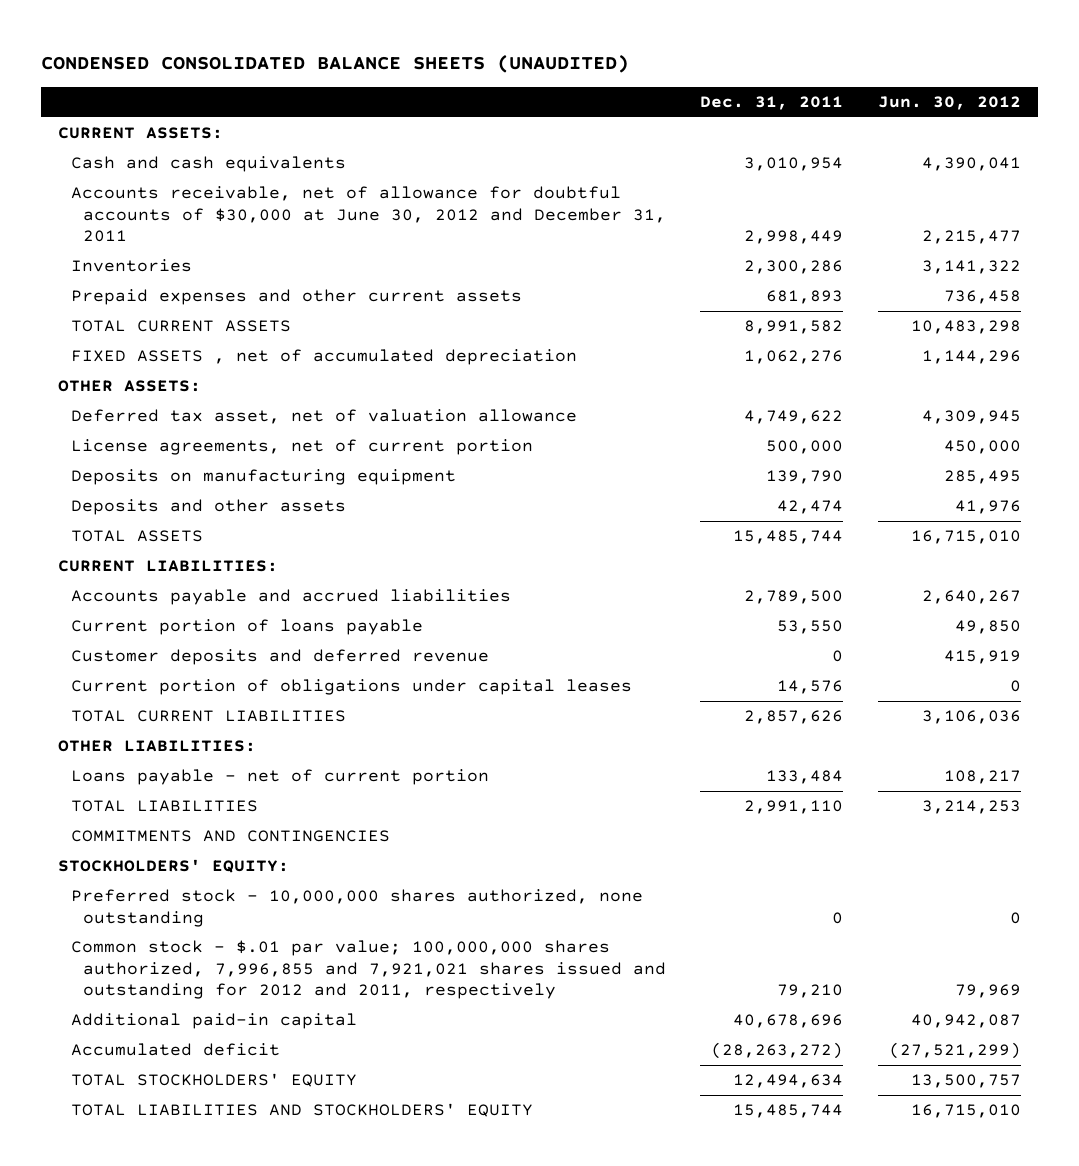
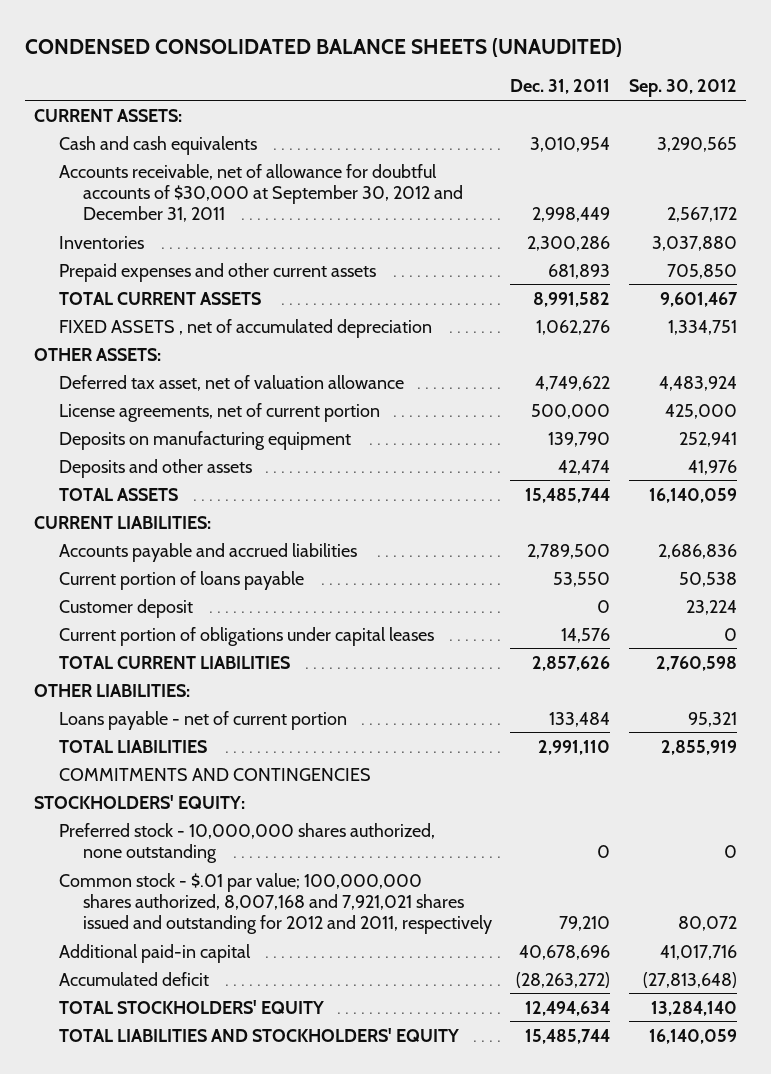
[877,95,1021,110] Jun. 30, 2012 -> none
none -> [628,79,737,98] Sep. 30, 2012
[70,186,667,242] Accounts receivable, net of allowance for doubtful accounts of $30,000 at June 30, 2012 and December 31, 2011 -> [58,163,464,223] Accounts receivable, net of allowance for doubtful accounts of $30,000 at September 30, 2012 and December 31, 2011
[70,649,489,666] Customer deposits and deferred revenue -> none
none -> [58,598,193,618] Customer deposit
[70,940,667,999] Common stock - $.01 par value; 100,000,000 shares authorized, 7,996,855 and 7,921,021 shares issued and outstanding for 2012 and 2011, respectively -> [58,872,493,935] Common stock - $.01 par value; 100,000,000 shares authorized, 8,007,168 and 7,921,021 shares issued and outstanding for 2012 and 2011, respectively

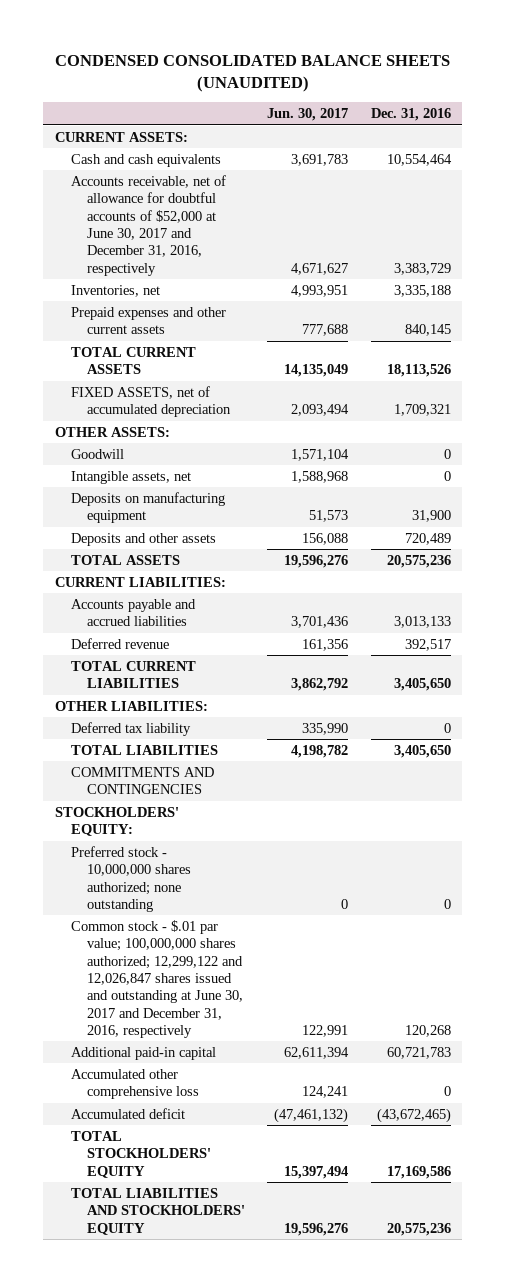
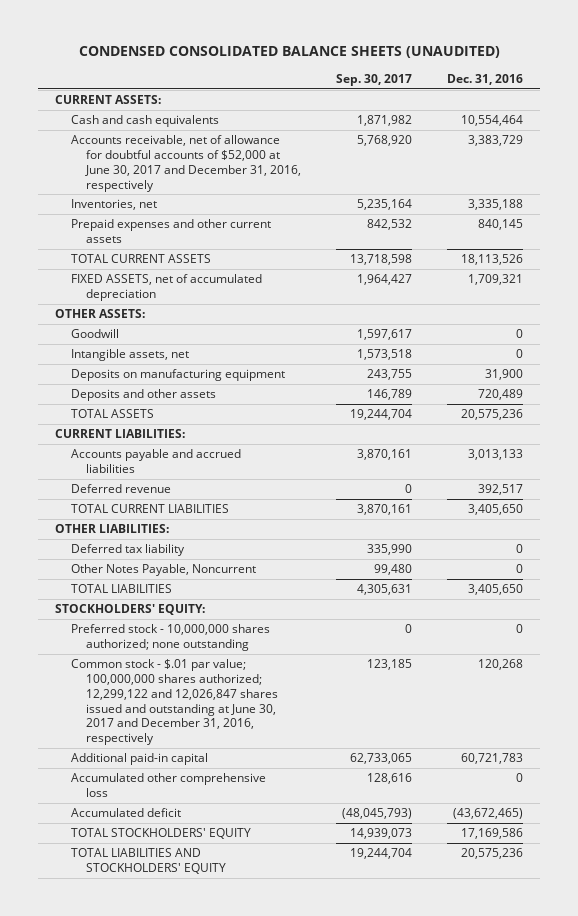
[267,108,349,122] Jun. 30, 2017 -> none
none -> [335,73,412,86] Sep. 30, 2017
none -> [70,564,256,577] Other Notes Payable, Noncurrent
[70,766,214,795] COMMITMENTS AND CONTINGENCIES -> none

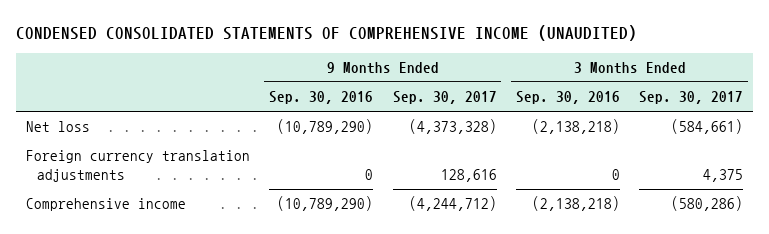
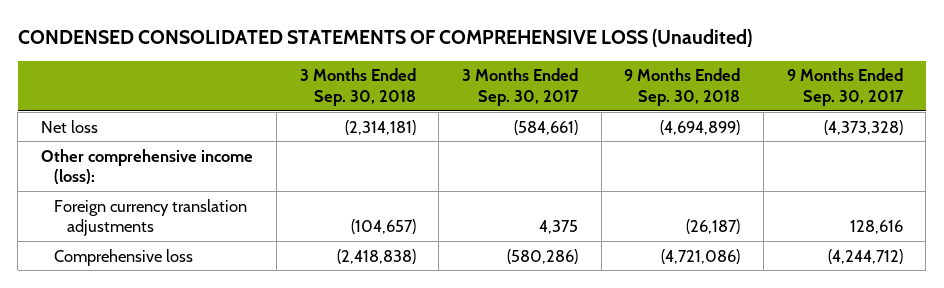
[15,25,637,42] CONDENSED CONSOLIDATED STATEMENTS OF COMPREHENSIVE INCOME (UNAUDITED) -> [17,28,752,47] CONDENSED CONSOLIDATED STATEMENTS OF COMPREHENSIVE LOSS (Unaudited)
[269,91,374,105] Sep. 30, 2016 -> none
[515,91,620,105] Sep. 30, 2016 -> none
none -> [299,68,416,106] 3 Months Ended Sep. 30, 2018
none -> [624,68,741,106] 9 Months Ended Sep. 30, 2018
none -> [41,148,254,185] Other comprehensive income (loss):
[25,198,186,212] Comprehensive income -> [54,248,194,266] Comprehensive loss

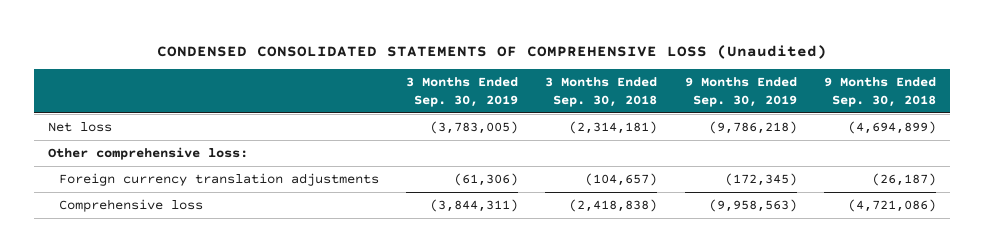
[461,68,579,106] 3 Months Ended Sep. 30, 2017 -> none
[786,68,904,106] 9 Months Ended Sep. 30, 2017 -> none
none -> [405,77,518,108] 3 Months Ended Sep. 30, 2019
none -> [684,77,797,108] 9 Months Ended Sep. 30, 2019
[41,148,254,185] Other comprehensive income (loss): -> [47,146,248,160] Other comprehensive loss:

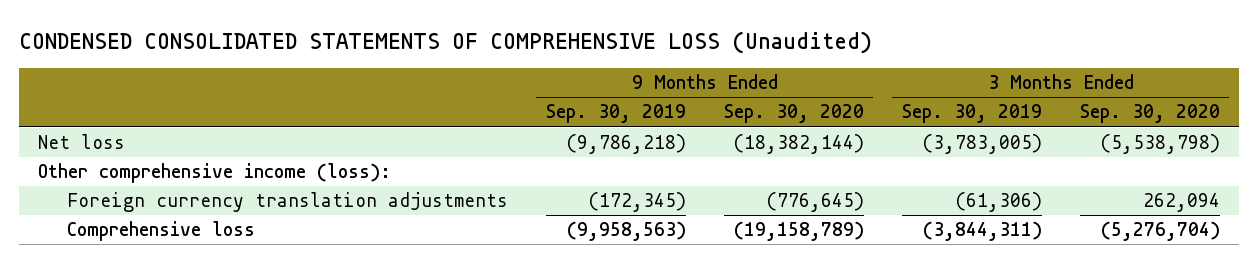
[545,77,658,108] 3 Months Ended Sep. 30, 2018 -> none
[824,77,937,108] 9 Months Ended Sep. 30, 2018 -> none
none -> [723,104,864,124] Sep. 30, 2020
none -> [1079,104,1220,124] Sep. 30, 2020
[47,146,248,160] Other comprehensive loss: -> [38,163,392,184] Other comprehensive income (loss):

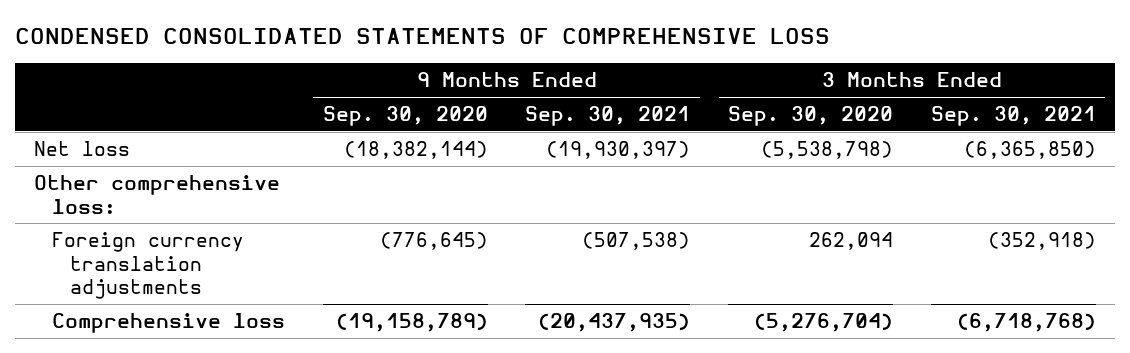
[19,30,873,54] CONDENSED CONSOLIDATED STATEMENTS OF COMPREHENSIVE LOSS (Unaudited) -> [15,28,831,45] CONDENSED CONSOLIDATED STATEMENTS OF COMPREHENSIVE LOSS
[545,104,686,124] Sep. 30, 2019 -> none
[901,104,1042,124] Sep. 30, 2019 -> none
none -> [525,106,691,127] Sep. 30, 2021
none -> [930,106,1096,127] Sep. 30, 2021
[38,163,392,184] Other comprehensive income (loss): -> [34,175,281,214] Other comprehensive loss:

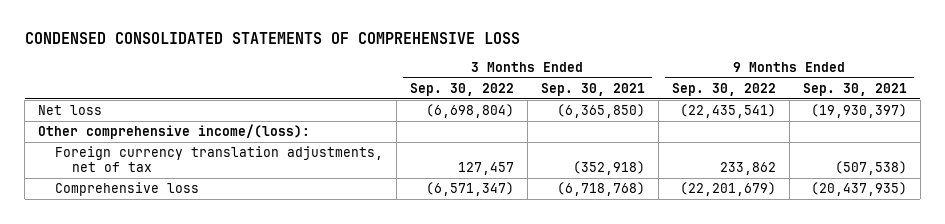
[322,106,488,127] Sep. 30, 2020 -> none
[728,106,894,127] Sep. 30, 2020 -> none
none -> [409,83,514,97] Sep. 30, 2022
none -> [671,83,776,97] Sep. 30, 2022
[34,175,281,214] Other comprehensive loss: -> [38,124,311,140] Other comprehensive income/(loss):
[51,232,244,300] Foreign currency translation adjustments -> [54,146,383,172] Foreign currency translation adjustments, net of tax

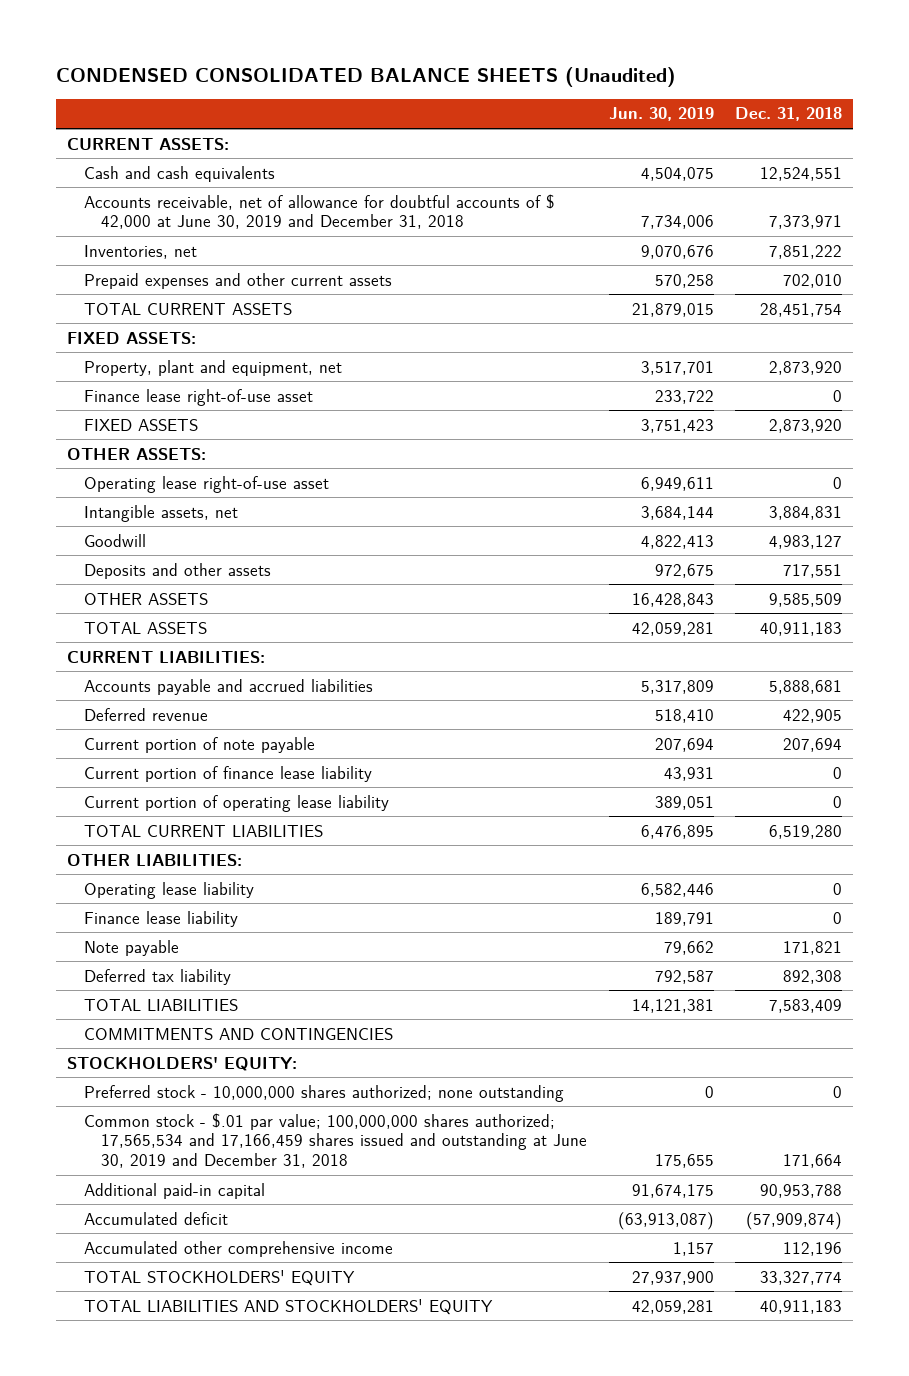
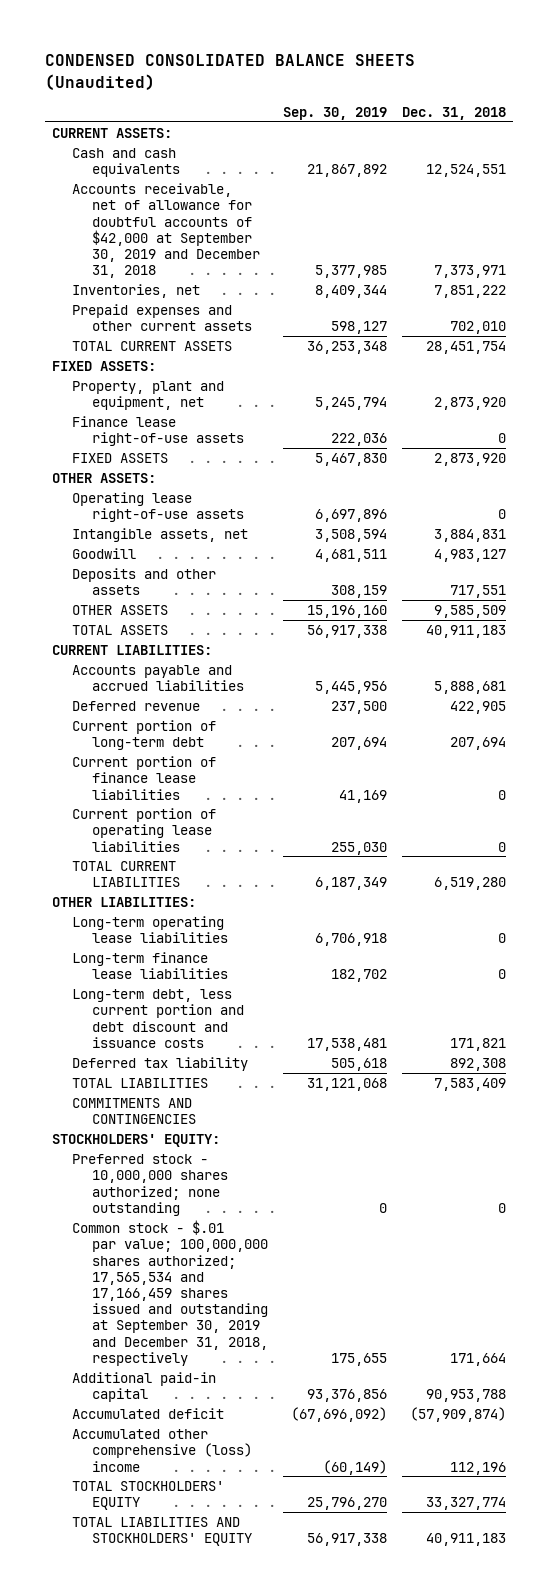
[608,107,714,122] Jun. 30, 2019 -> none
none -> [283,106,388,120] Sep. 30, 2019
[83,193,555,230] Accounts receivable, net of allowance for doubtful accounts of $ 42,000 at June 30, 2019 and December 31, 2018 -> [72,183,261,279] Accounts receivable, net of allowance for doubtful accounts of $42,000 at September 30, 2019 and December 31, 2018
[83,388,313,406] Finance lease right-of-use asset -> [72,416,245,447] Finance lease right-of-use assets
[83,475,329,493] Operating lease right-of-use asset -> [72,492,245,523] Operating lease right-of-use assets
[83,736,315,753] Current portion of note payable -> [72,720,217,751] Current portion of long-term debt
[83,765,372,782] Current portion of finance lease liability -> [72,756,217,800] Current portion of finance lease liabilities
[83,794,389,812] Current portion of operating lease liability -> [72,808,217,852] Current portion of operating lease liabilities
[83,881,254,899] Operating lease liability -> [72,916,229,944] Long-term operating lease liabilities
[83,910,238,927] Finance lease liability -> [72,952,229,980] Long-term finance lease liabilities
[83,939,179,956] Note payable -> [72,989,245,1048] Long-term debt, less current portion and debt discount and issuance costs
[83,1112,587,1168] Common stock - $.01 par value; 100,000,000 shares authorized; 17,565,534 and 17,166,459 shares issued and outstanding at June 30, 2019 and December 31, 2018 -> [72,1220,269,1366] Common stock - $.01 par value; 100,000,000 shares authorized; 17,565,534 and 17,166,459 shares issued and outstanding at September 30, 2019 and December 31, 2018, respectively
[83,1240,393,1257] Accumulated other comprehensive income -> [72,1429,253,1472] Accumulated other comprehensive (loss) income

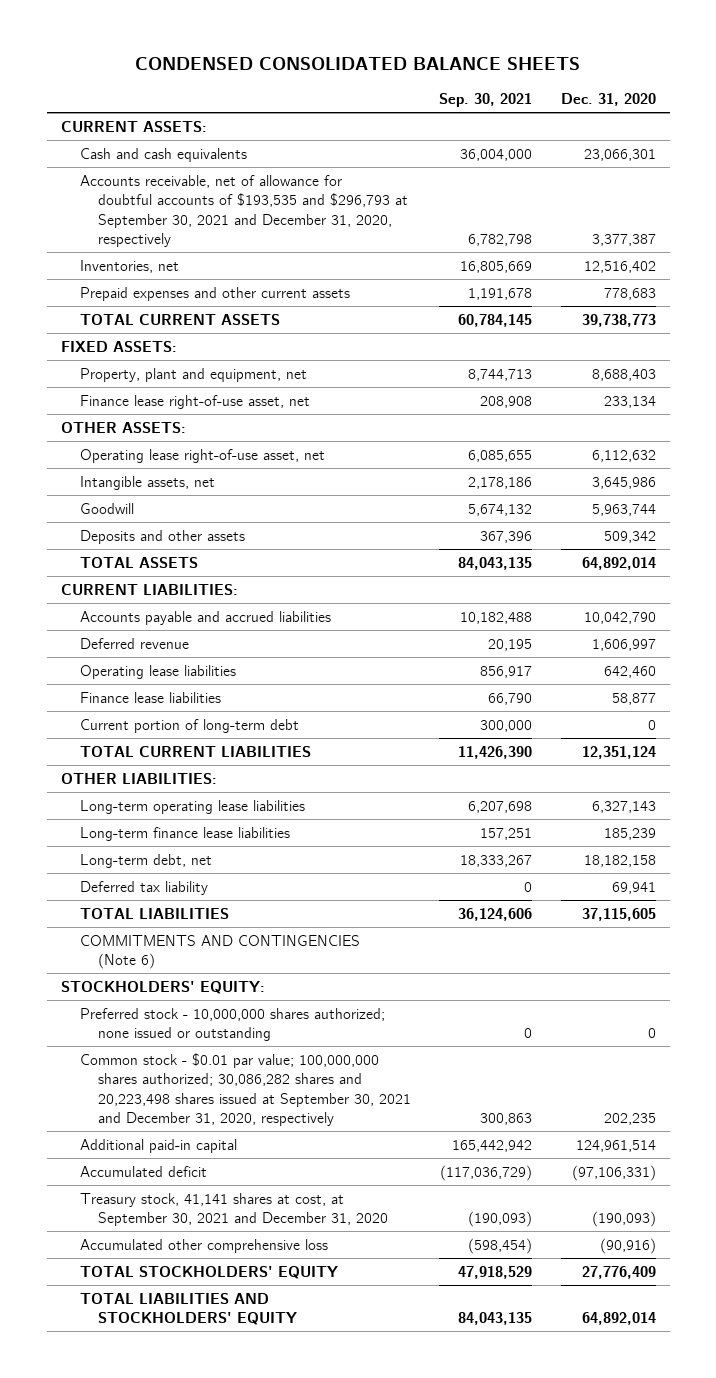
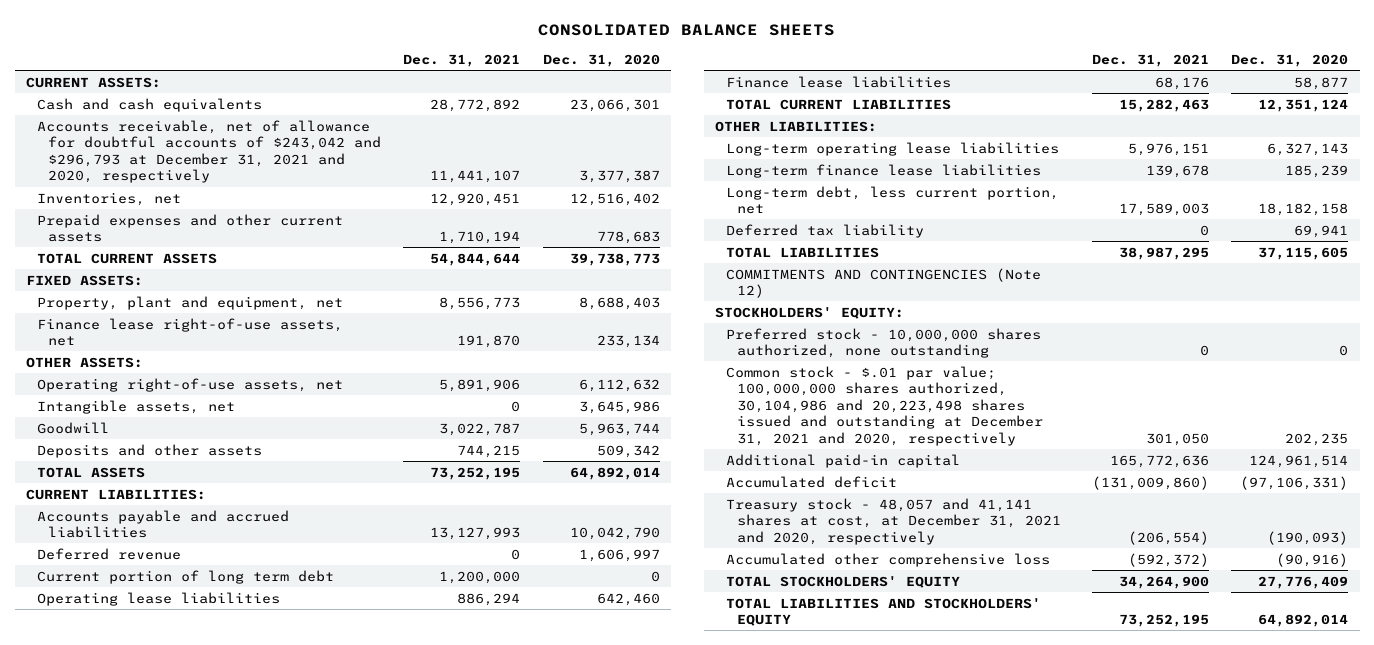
[135,57,581,71] CONDENSED CONSOLIDATED BALANCE SHEETS -> [538,24,836,37] CONSOLIDATED BALANCE SHEETS
[439,93,533,108] Sep. 30, 2021 -> none
none -> [403,53,521,67] Dec. 31, 2021
[79,174,409,248] Accounts receivable, net of allowance for doubtful accounts of $193,535 and $296,793 at September 30, 2021 and December 31, 2020, respectively -> [36,119,381,184] Accounts receivable, net of allowance for doubtful accounts of $243,042 and $296,793 at December 31, 2021 and 2020, respectively
[79,394,310,409] Finance lease right-of-use asset, net -> [36,317,343,347] Finance lease right-of-use assets, net
[79,448,325,463] Operating lease right-of-use asset, net -> [36,377,343,392] Operating right-of-use assets, net
none -> [36,569,334,584] Current portion of long term debt
[79,718,299,733] Current portion of long-term debt -> none
[79,853,212,868] Long-term debt, net -> [725,185,1059,215] Long-term debt, less current portion, net
[79,934,360,970] COMMITMENTS AND CONTINGENCIES (Note 6) -> [725,267,1041,299] COMMITMENTS AND CONTINGENCIES (Note 12)
[79,1007,385,1042] Preferred stock - 10,000,000 shares authorized; none issued or outstanding -> [725,327,1041,359] Preferred stock - 10,000,000 shares authorized, none outstanding
[79,1052,412,1127] Common stock - $0.01 par value; 100,000,000 shares authorized; 30,086,282 shares and 20,223,498 shares issued at September 30, 2021 and December 31, 2020, respectively -> [725,365,1043,446] Common stock - $.01 par value; 100,000,000 shares authorized, 30,104,986 and 20,223,498 shares issued and outstanding at December 31, 2021 and 2020, respectively
[79,1192,389,1227] Treasury stock, 41,141 shares at cost, at September 30, 2021 and December 31, 2020 -> [725,497,1061,545] Treasury stock - 48,057 and 41,141 shares at cost, at December 31, 2021 and 2020, respectively

